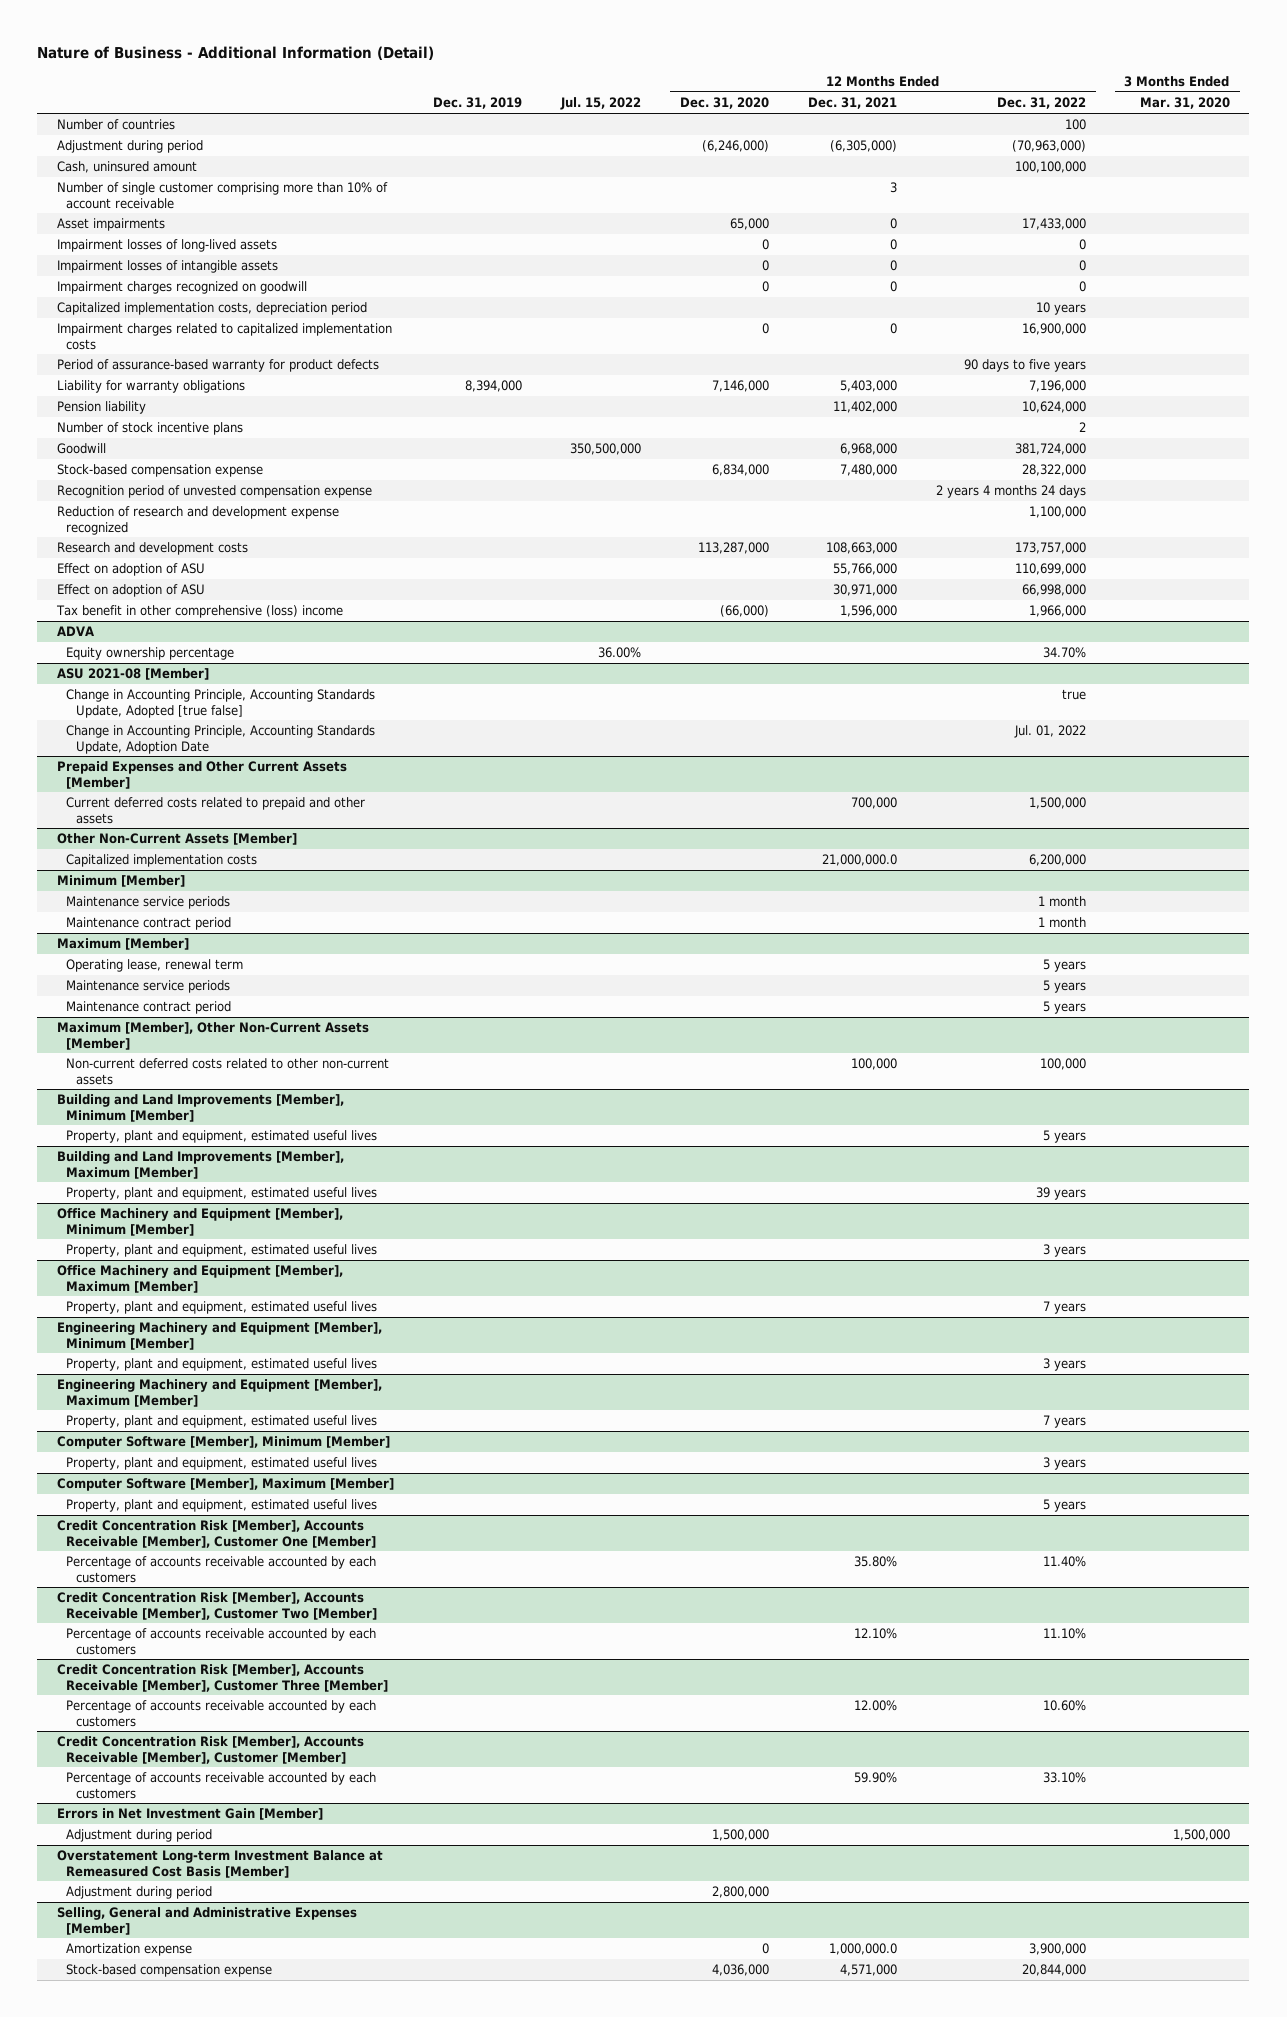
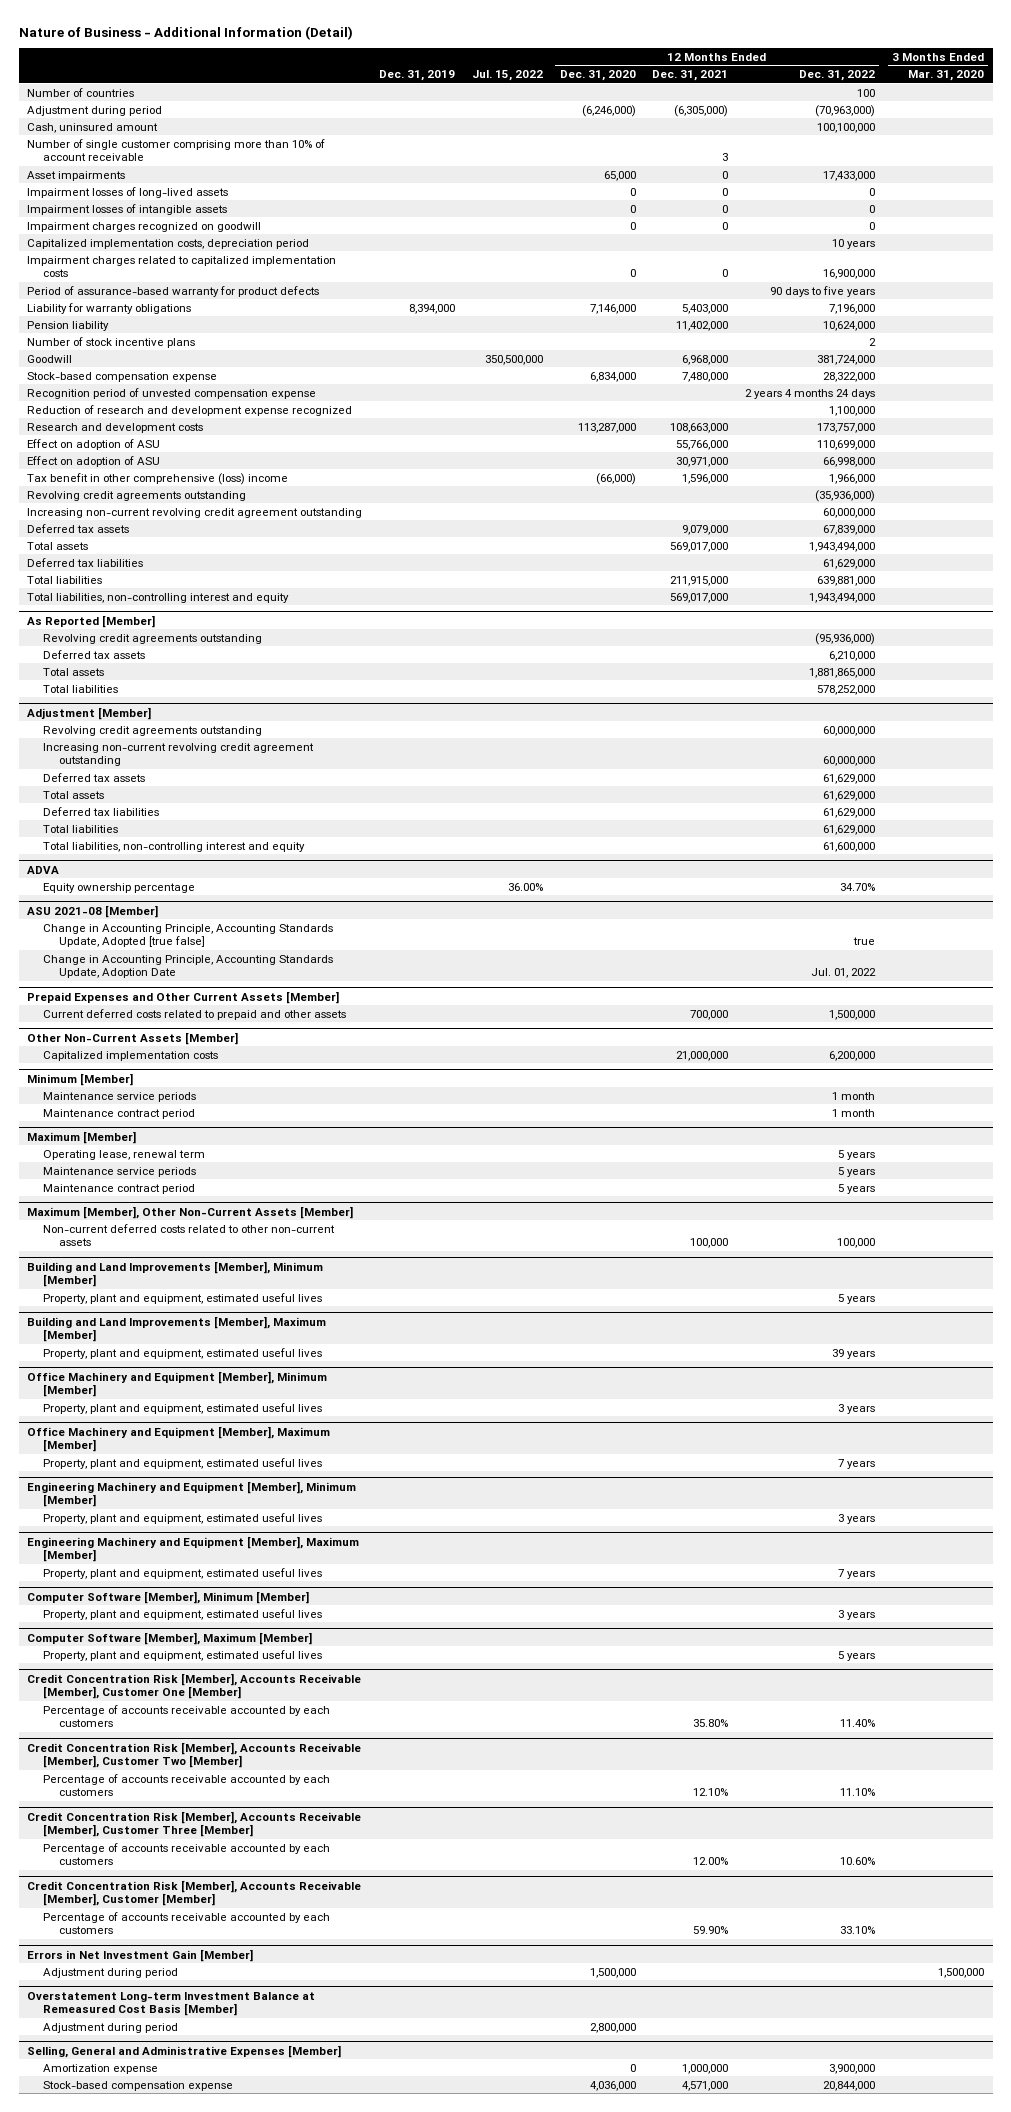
none -> [26,490,246,501] Revolving credit agreements outstanding
none -> [26,507,362,518] Increasing non-current revolving credit agreement outstanding
none -> [26,523,129,533] Deferred tax assets
none -> [26,541,88,550] Total assets
none -> [26,557,143,567] Deferred tax liabilities
none -> [26,575,102,584] Total liabilities
none -> [26,592,289,603] Total liabilities, non-controlling interest and equity
none -> [26,614,155,628] As Reported [Member]
none -> [42,633,262,644] Revolving credit agreements outstanding
none -> [42,649,145,659] Deferred tax assets
none -> [42,667,104,676] Total assets
none -> [42,684,118,693] Total liabilities
none -> [26,706,151,720] Adjustment [Member]
none -> [42,725,262,736] Revolving credit agreements outstanding
none -> [42,742,314,767] Increasing non-current revolving credit agreement outstanding
none -> [42,772,145,782] Deferred tax assets
none -> [42,790,104,799] Total assets
none -> [42,806,159,816] Deferred tax liabilities
none -> [42,824,118,833] Total liabilities
none -> [42,841,305,852] Total liabilities, non-controlling interest and equity
[821,854,897,867] 21,000,000.0 -> [676,1050,729,1061] 21,000,000
[828,1943,897,1956] 1,000,000.0 -> [682,2063,729,2074] 1,000,000

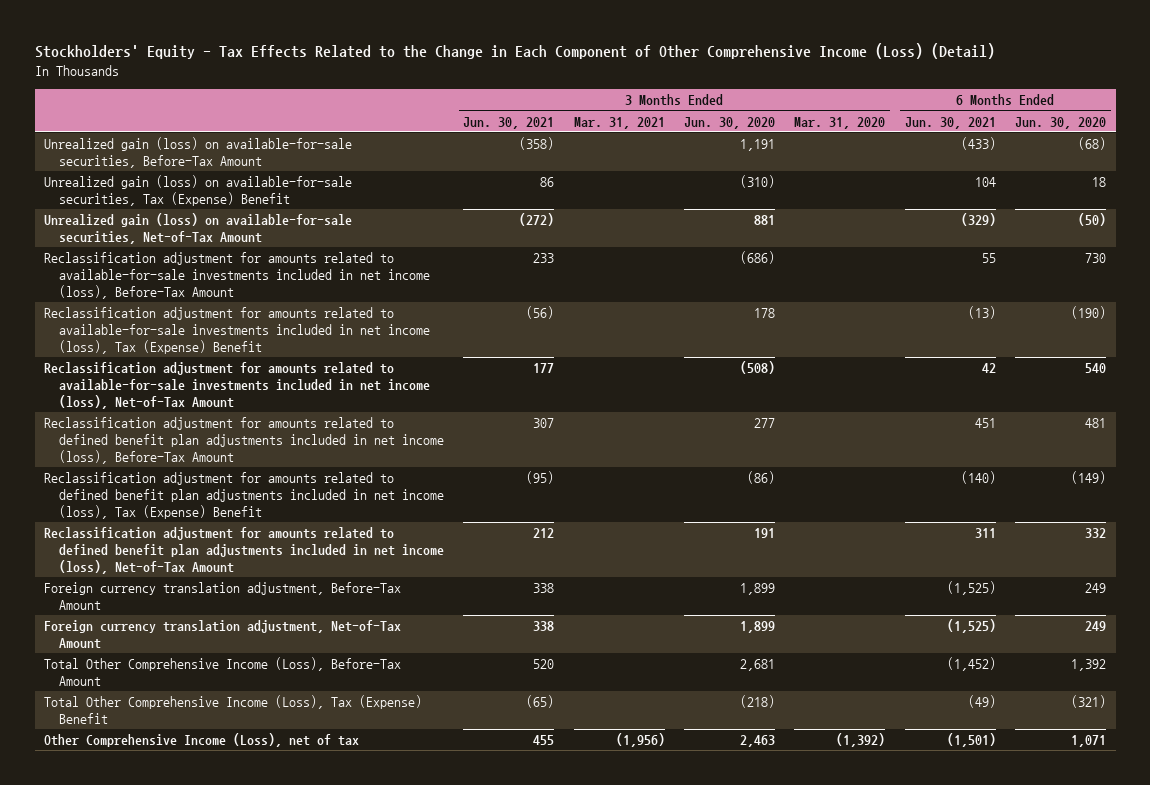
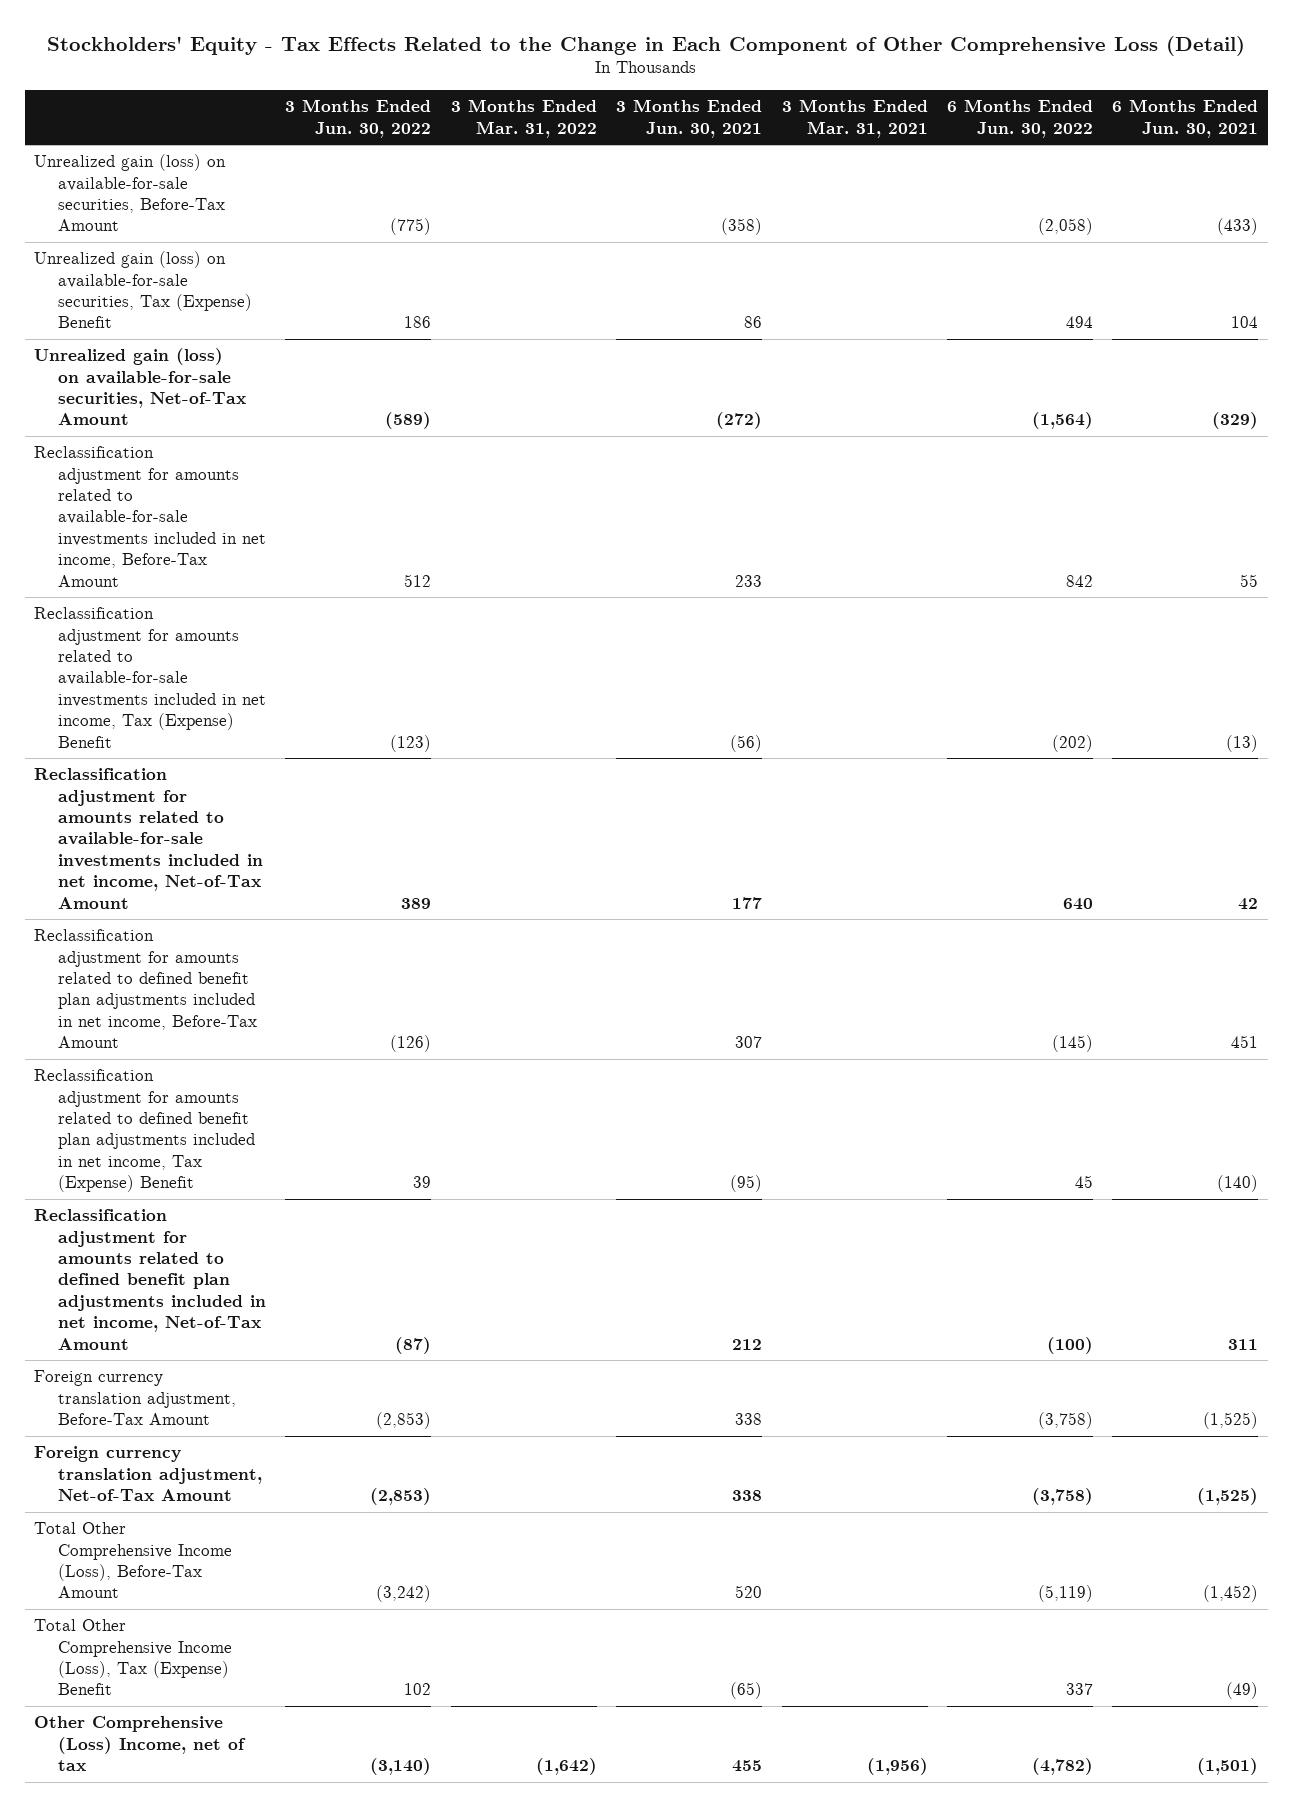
[34,43,995,60] Stockholders' Equity - Tax Effects Related to the Change in Each Component of Other Comprehensive Income (Loss) (Detail) -> [47,35,1246,56] Stockholders' Equity - Tax Effects Related to the Change in Each Component of Other Comprehensive Loss (Detail)
[684,116,776,129] Jun. 30, 2020 -> none
[794,116,886,129] Mar. 31, 2020 -> none
[1014,116,1106,129] Jun. 30, 2020 -> none
none -> [285,99,432,138] 3 Months Ended Jun. 30, 2022
none -> [450,99,597,138] 3 Months Ended Mar. 31, 2022
none -> [946,99,1093,138] 6 Months Ended Jun. 30, 2022
[44,252,431,299] Reclassification adjustment for amounts related to available-for-sale investments included in net income (loss), Before-Tax Amount -> [34,446,266,587] Reclassification adjustment for amounts related to available-for-sale investments included in net income, Before-Tax Amount
[44,307,431,354] Reclassification adjustment for amounts related to available-for-sale investments included in net income (loss), Tax (Expense) Benefit -> [34,607,266,748] Reclassification adjustment for amounts related to available-for-sale investments included in net income, Tax (Expense) Benefit
[44,362,431,409] Reclassification adjustment for amounts related to available-for-sale investments included in net income (loss), Net-of-Tax Amount -> [34,768,263,909] Reclassification adjustment for amounts related to available-for-sale investments included in net income, Net-of-Tax Amount
[44,417,445,464] Reclassification adjustment for amounts related to defined benefit plan adjustments included in net income (loss), Before-Tax Amount -> [34,929,257,1049] Reclassification adjustment for amounts related to defined benefit plan adjustments included in net income, Before-Tax Amount
[44,472,445,519] Reclassification adjustment for amounts related to defined benefit plan adjustments included in net income (loss), Tax (Expense) Benefit -> [34,1069,255,1193] Reclassification adjustment for amounts related to defined benefit plan adjustments included in net income, Tax (Expense) Benefit
[44,527,445,574] Reclassification adjustment for amounts related to defined benefit plan adjustments included in net income (loss), Net-of-Tax Amount -> [34,1209,266,1350] Reclassification adjustment for amounts related to defined benefit plan adjustments included in net income, Net-of-Tax Amount
[44,733,360,748] Other Comprehensive Income (Loss), net of tax -> [34,1716,246,1771] Other Comprehensive (Loss) Income, net of tax

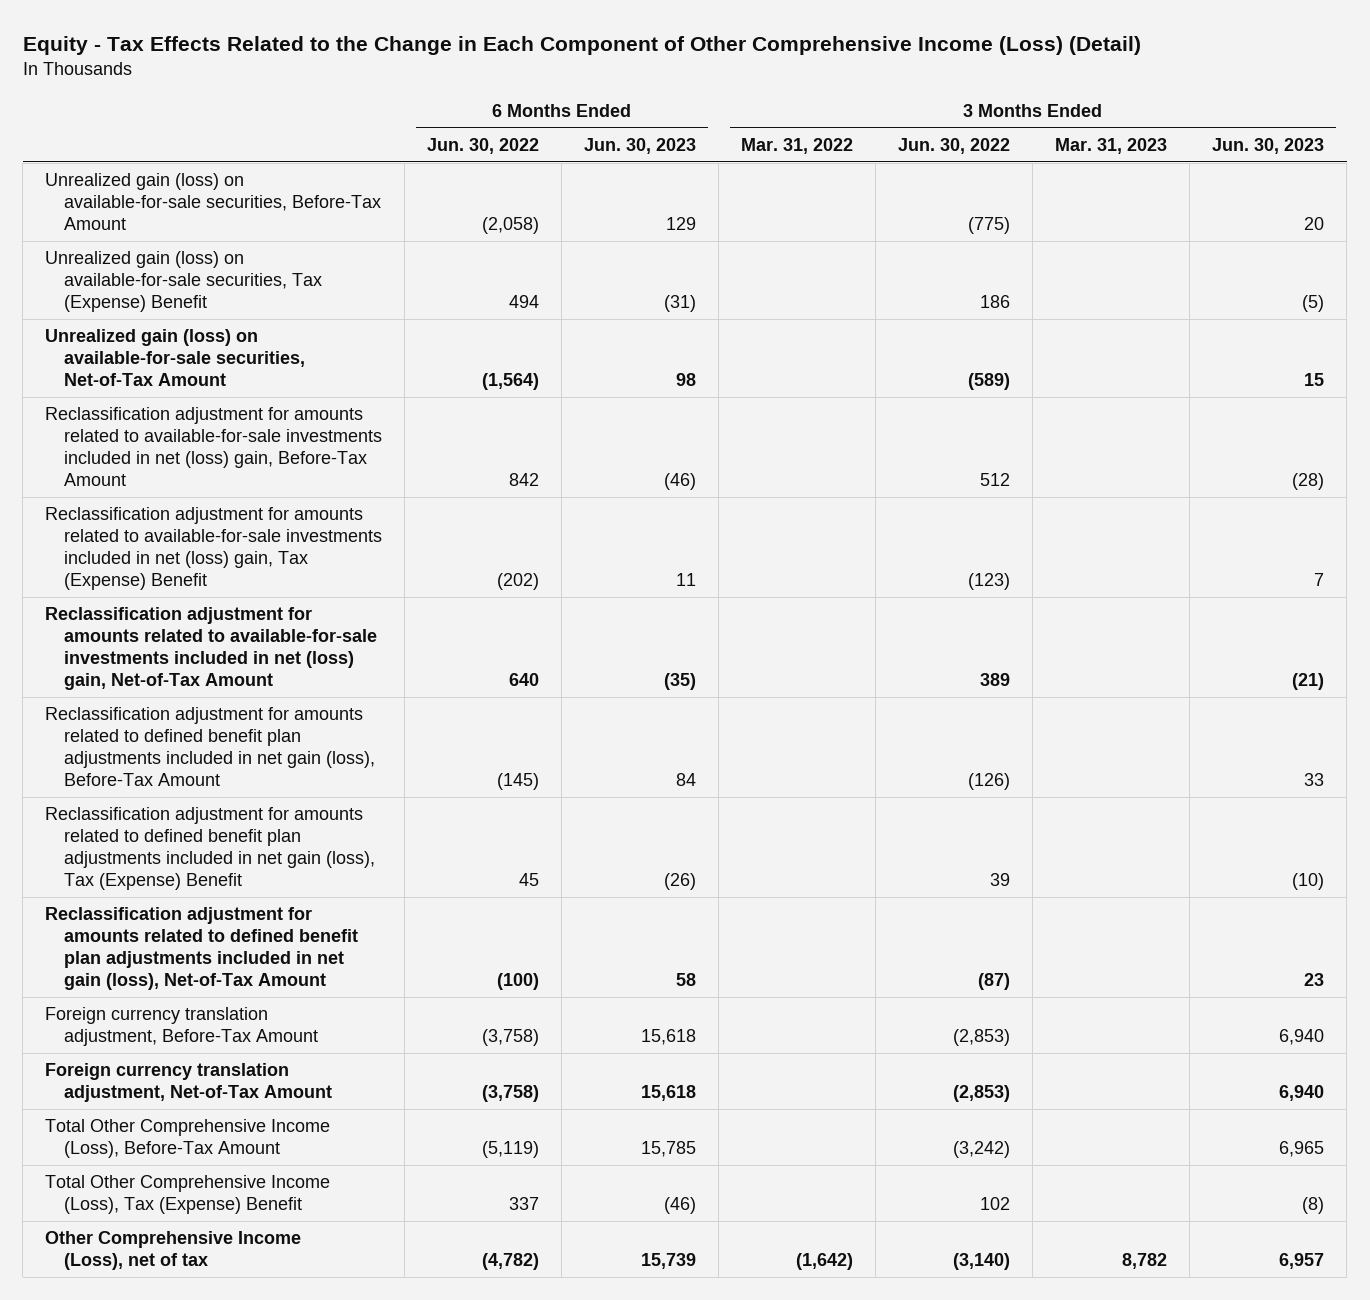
[47,35,1246,56] Stockholders' Equity - Tax Effects Related to the Change in Each Component of Other Comprehensive Loss (Detail) -> [22,35,1141,55] Equity - Tax Effects Related to the Change in Each Component of Other Comprehensive Income (Loss) (Detail)
[616,99,763,138] 3 Months Ended Jun. 30, 2021 -> none
[781,99,928,138] 3 Months Ended Mar. 31, 2021 -> none
[1112,99,1259,138] 6 Months Ended Jun. 30, 2021 -> none
none -> [584,138,697,155] Jun. 30, 2023
none -> [1055,138,1168,155] Mar. 31, 2023
none -> [1212,138,1325,155] Jun. 30, 2023
[34,446,266,587] Reclassification adjustment for amounts related to available-for-sale investments included in net income, Before-Tax Amount -> [45,407,383,486] Reclassification adjustment for amounts related to available-for-sale investments included in net (loss) gain, Before-Tax Amount
[34,607,266,748] Reclassification adjustment for amounts related to available-for-sale investments included in net income, Tax (Expense) Benefit -> [45,507,383,590] Reclassification adjustment for amounts related to available-for-sale investments included in net (loss) gain, Tax (Expense) Benefit
[34,768,263,909] Reclassification adjustment for amounts related to available-for-sale investments included in net income, Net-of-Tax Amount -> [45,607,378,690] Reclassification adjustment for amounts related to available-for-sale investments included in net (loss) gain, Net-of-Tax Amount
[34,929,257,1049] Reclassification adjustment for amounts related to defined benefit plan adjustments included in net income, Before-Tax Amount -> [45,707,376,786] Reclassification adjustment for amounts related to defined benefit plan adjustments included in net gain (loss), Before-Tax Amount
[34,1069,255,1193] Reclassification adjustment for amounts related to defined benefit plan adjustments included in net income, Tax (Expense) Benefit -> [45,807,376,890] Reclassification adjustment for amounts related to defined benefit plan adjustments included in net gain (loss), Tax (Expense) Benefit
[34,1209,266,1350] Reclassification adjustment for amounts related to defined benefit plan adjustments included in net income, Net-of-Tax Amount -> [45,907,359,990] Reclassification adjustment for amounts related to defined benefit plan adjustments included in net gain (loss), Net-of-Tax Amount
[34,1716,246,1771] Other Comprehensive (Loss) Income, net of tax -> [45,1231,302,1271] Other Comprehensive Income (Loss), net of tax

